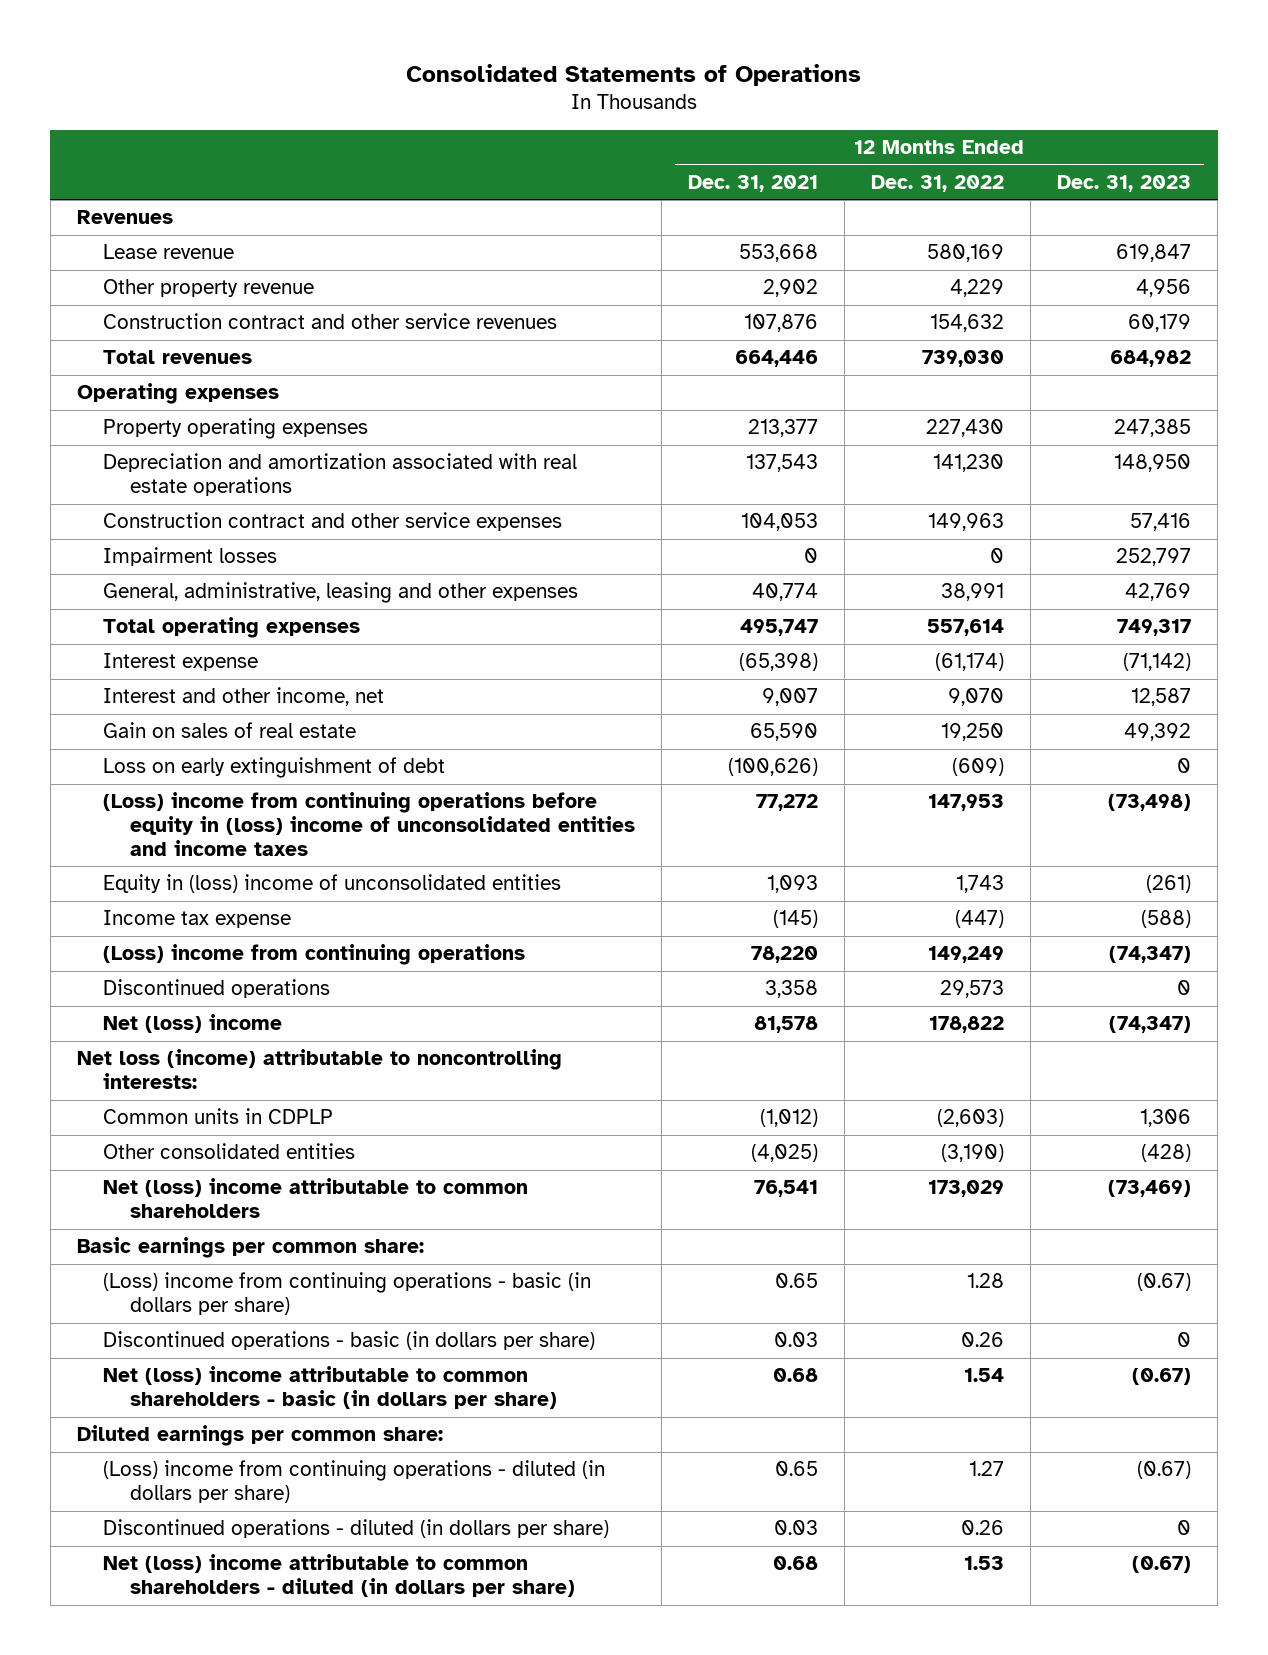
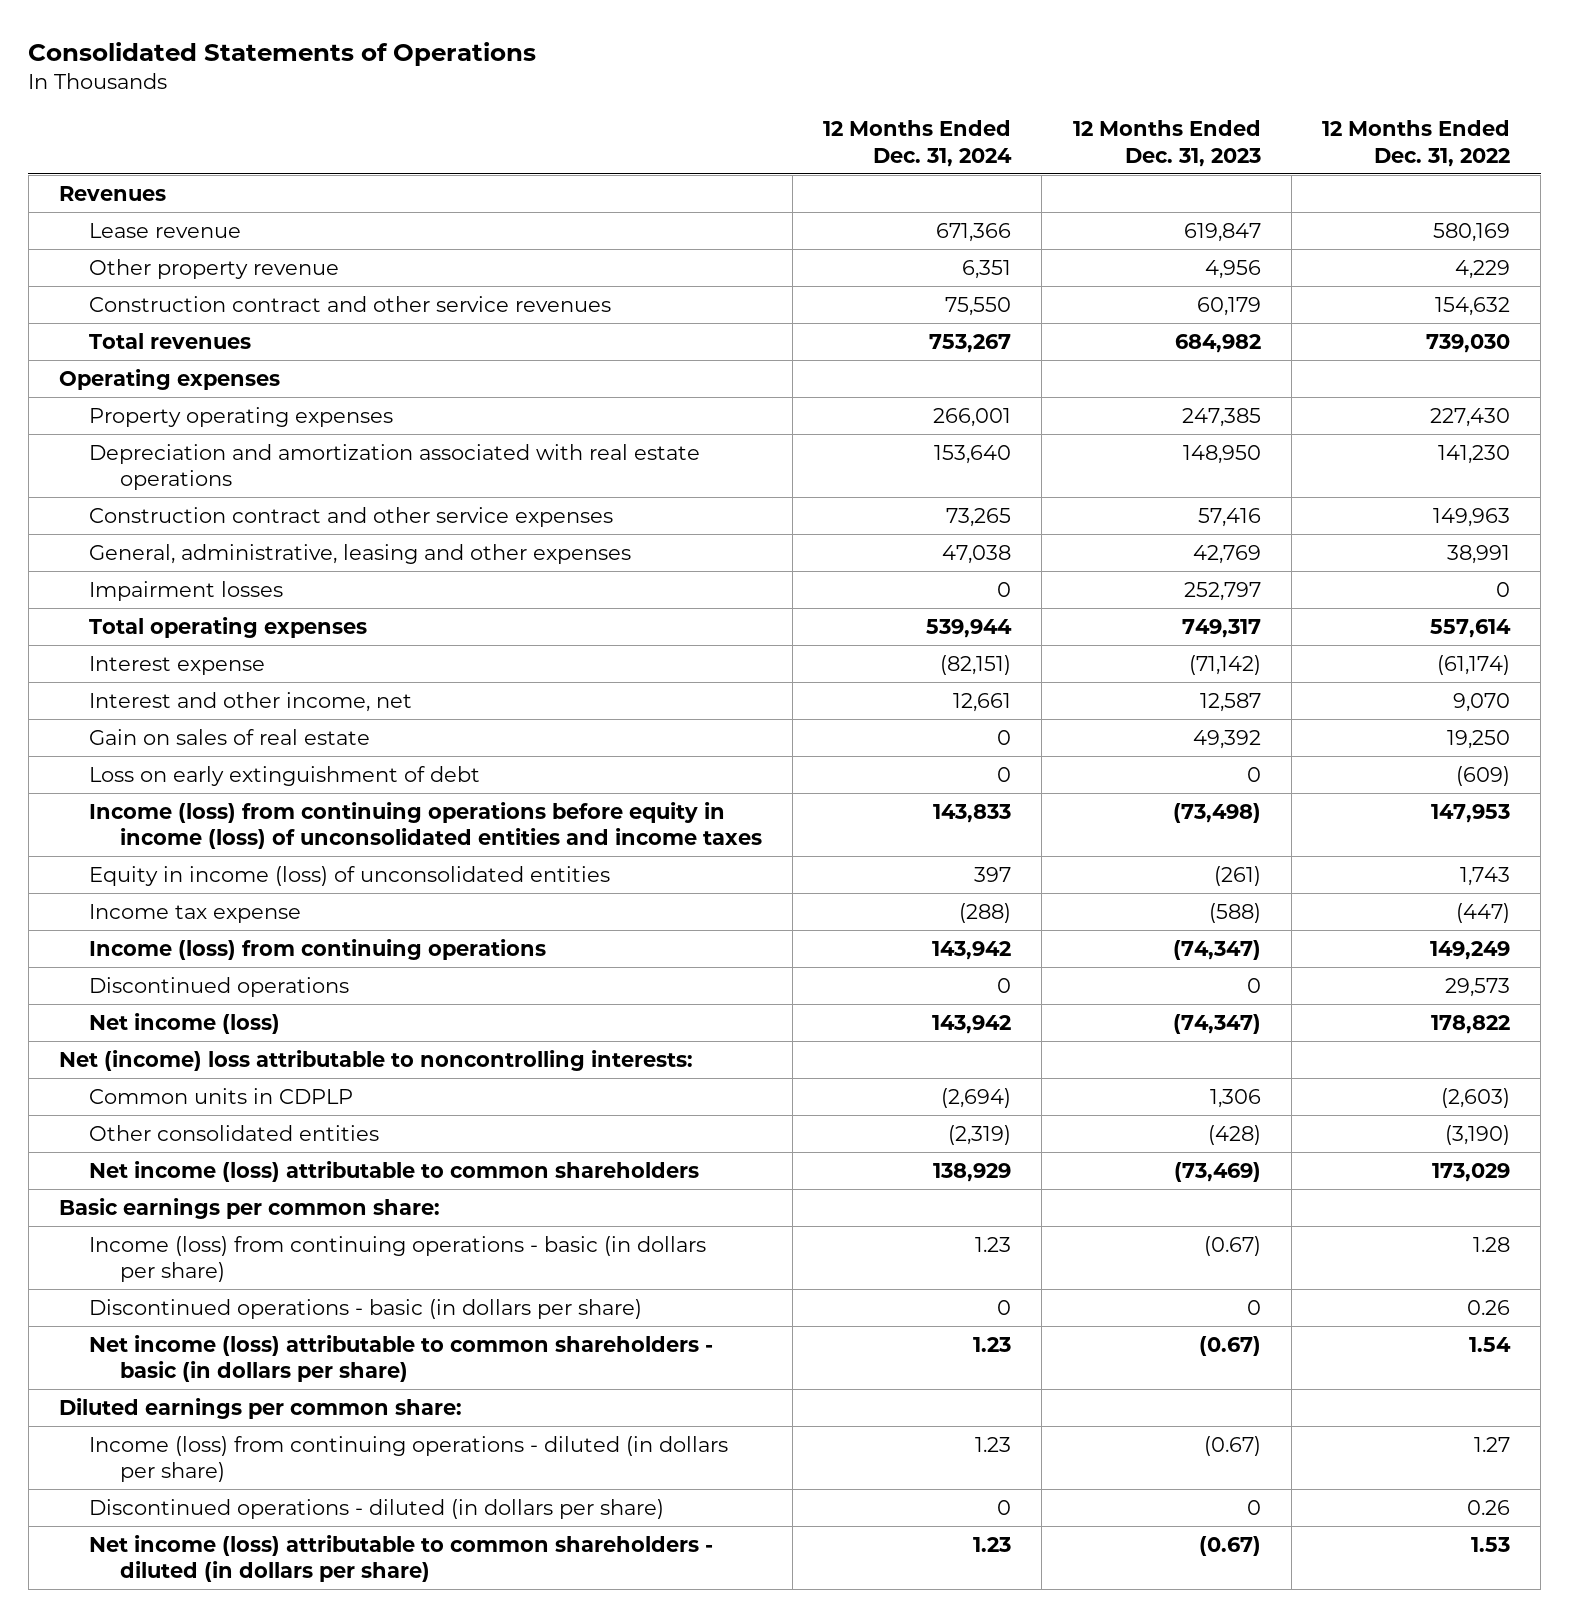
[687,174,818,192] Dec. 31, 2021 -> none
none -> [823,120,1013,167] 12 Months Ended Dec. 31, 2024
[103,547,278,567] Impairment losses -> [89,580,284,601] Impairment losses
[103,792,635,856] (Loss) income from continuing operations before equity in (loss) income of unconsolidated entities and income taxes -> [89,801,762,850] Income (loss) from continuing operations before equity in income (loss) of unconsolidated entities and income taxes
[103,874,562,894] Equity in (loss) income of unconsolidated entities -> [89,865,611,886] Equity in income (loss) of unconsolidated entities
[103,944,526,966] (Loss) income from continuing operations -> [89,938,547,960] Income (loss) from continuing operations
[103,1014,283,1034] Net (loss) income -> [89,1012,281,1034] Net income (loss)
[76,1049,562,1090] Net loss (income) attributable to noncontrolling interests: -> [58,1049,693,1071] Net (income) loss attributable to noncontrolling interests:
[103,1178,529,1219] Net (loss) income attributable to common shareholders -> [89,1160,700,1182] Net income (loss) attributable to common shareholders
[103,1272,592,1316] (Loss) income from continuing operations - basic (in dollars per share) -> [89,1235,707,1283] Income (loss) from continuing operations - basic (in dollars per share)
[103,1366,557,1410] Net (loss) income attributable to common shareholders - basic (in dollars per share) -> [89,1334,714,1383] Net income (loss) attributable to common shareholders - basic (in dollars per share)
[103,1460,606,1504] (Loss) income from continuing operations - diluted (in dollars per share) -> [89,1435,729,1483] Income (loss) from continuing operations - diluted (in dollars per share)
[103,1554,575,1598] Net (loss) income attributable to common shareholders - diluted (in dollars per share) -> [89,1534,714,1583] Net income (loss) attributable to common shareholders - diluted (in dollars per share)

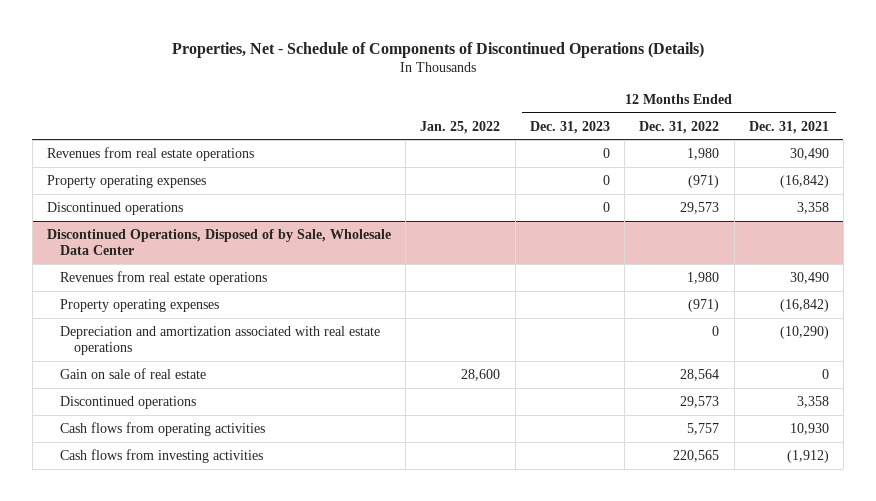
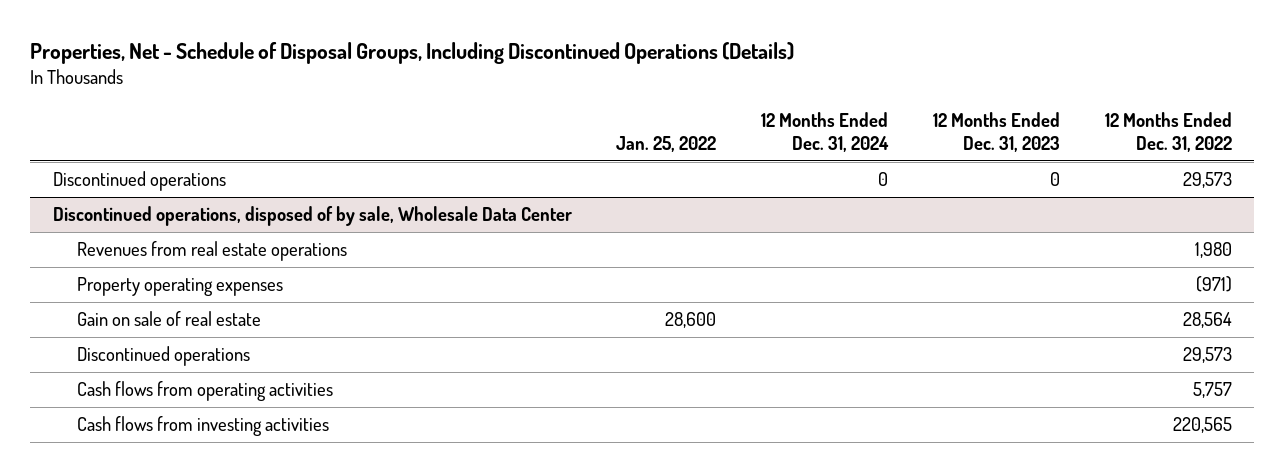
[171,41,704,58] Properties, Net - Schedule of Components of Discontinued Operations (Details) -> [30,41,795,64] Properties, Net - Schedule of Disposal Groups, Including Discontinued Operations (Details)
[748,120,829,134] Dec. 31, 2021 -> none
none -> [761,111,890,153] 12 Months Ended Dec. 31, 2024
[46,146,254,161] Revenues from real estate operations -> none
[46,174,206,188] Property operating expenses -> none
[46,228,391,255] Discontinued Operations, Disposed of by Sale, Wholesale Data Center -> [52,206,572,227] Discontinued operations, disposed of by sale, Wholesale Data Center
[60,325,381,355] Depreciation and amortization associated with real estate operations -> none

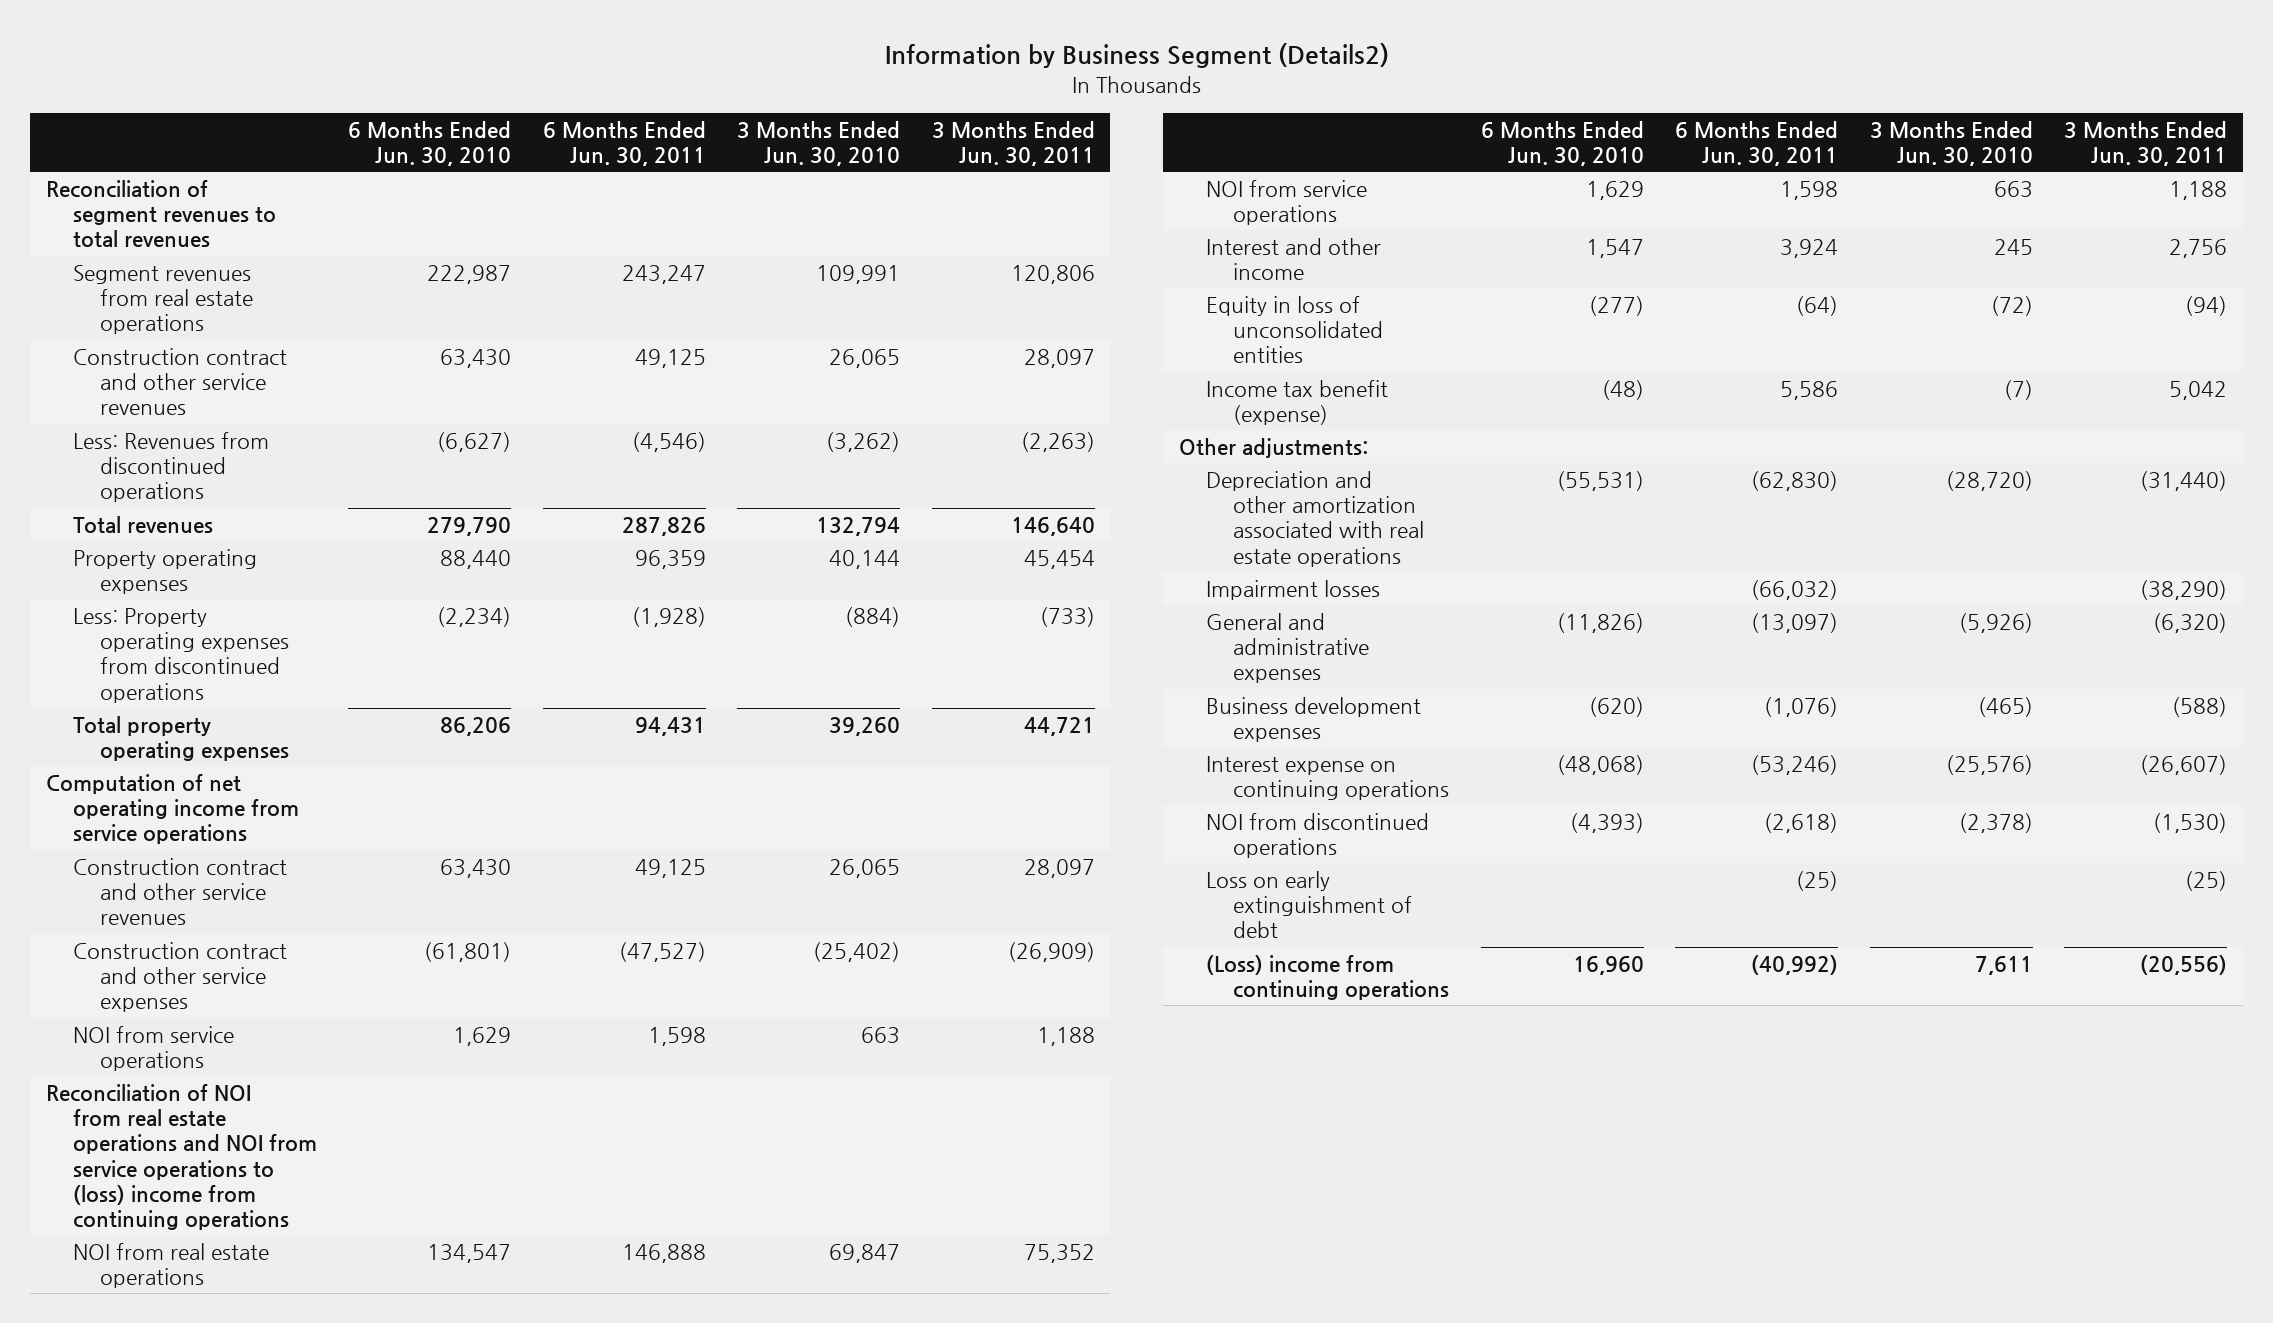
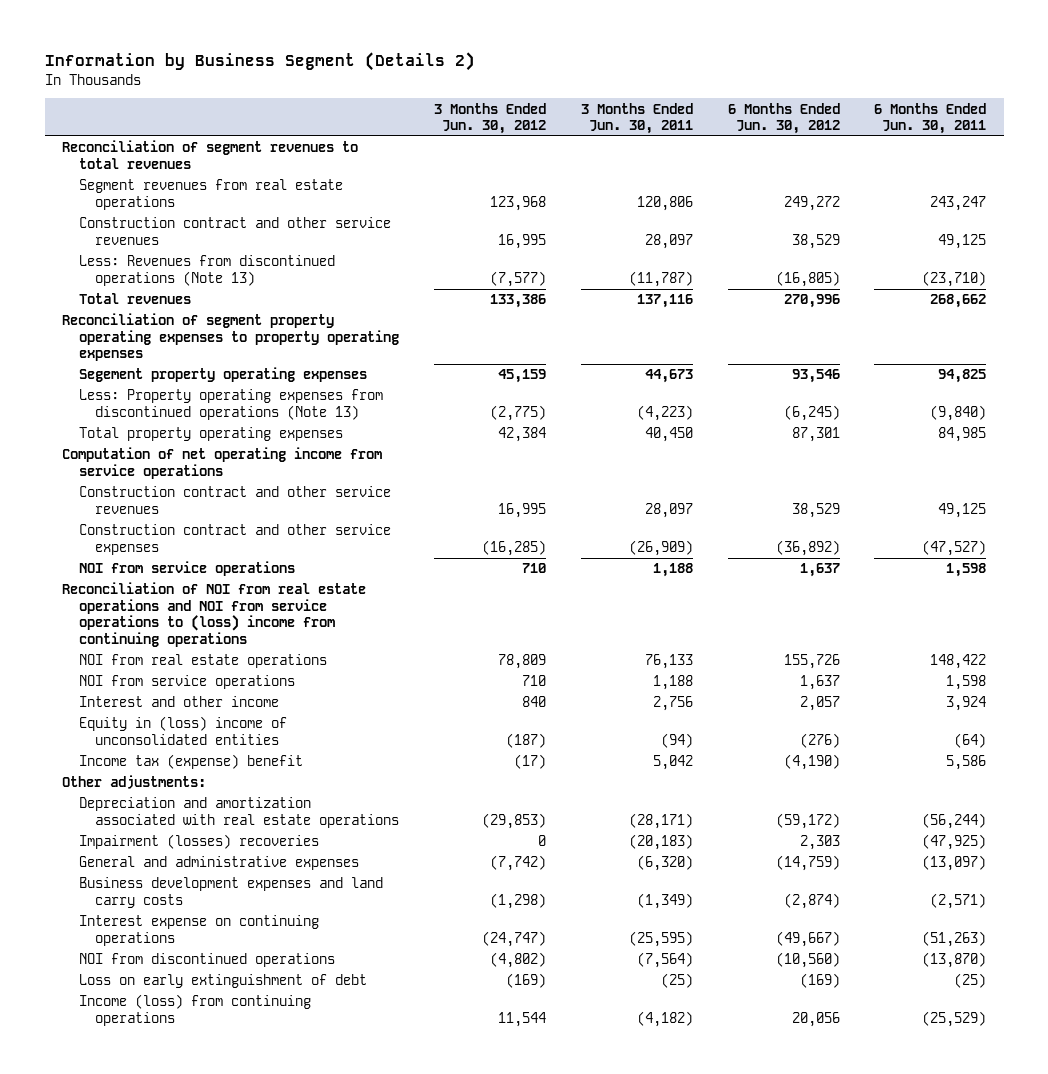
[884,43,1389,69] Information by Business Segment (Details2) -> [44,51,475,71] Information by Business Segment (Details 2)
[348,121,512,167] 6 Months Ended Jun. 30, 2010 -> none
[737,121,901,167] 3 Months Ended Jun. 30, 2010 -> none
none -> [433,102,546,135] 3 Months Ended Jun. 30, 2012
none -> [727,102,840,135] 6 Months Ended Jun. 30, 2012
[73,432,270,503] Less: Revenues from discontinued operations -> [78,255,335,286] Less: Revenues from discontinued operations (Note 13)
[631,432,706,453] (4,546) -> [922,270,987,287] (23,710)
[1020,432,1095,453] (2,263) -> [628,270,693,287] (11,787)
[621,517,706,537] 287,826 -> [930,294,987,309] 268,662
[1010,517,1095,537] 146,640 -> [636,294,693,309] 137,116
none -> [62,313,399,362] Reconciliation of segment property operating expenses to property operating expenses
[73,549,258,595] Property operating expenses -> [78,367,367,383] Segement property operating expenses
[634,550,706,570] 96,359 -> [938,369,987,384] 94,825
[1023,550,1095,570] 45,454 -> [644,369,693,384] 44,673
[73,608,290,703] Less: Property operating expenses from discontinued operations -> [78,389,383,420] Less: Property operating expenses from discontinued operations (Note 13)
[631,607,706,628] (1,928) -> [930,404,987,421] (9,840)
[1039,607,1095,628] (733) -> [636,404,693,421] (4,223)
[634,717,706,737] 94,431 -> [938,427,987,443] 84,985
[1023,717,1095,737] 44,721 -> [644,427,693,443] 40,450
[621,1244,706,1264] 146,888 -> [930,654,987,670] 148,422
[1023,1244,1095,1264] 75,352 -> [644,654,693,670] 76,133
[1205,296,1383,364] Equity in loss of unconsolidated entities -> [78,716,287,745] Equity in (loss) income of unconsolidated entities
[1205,380,1388,426] Income tax benefit (expense) -> [78,754,303,770] Income tax (expense) benefit
[1205,471,1424,567] Depreciation and other amortization associated with real estate operations -> [78,797,399,828] Depreciation and amortization associated with real estate operations
[1751,471,1839,492] (62,830) -> [922,812,987,829] (56,244)
[2140,471,2228,492] (31,440) -> [628,812,693,829] (28,171)
[1205,580,1380,601] Impairment losses -> [78,834,319,850] Impairment (losses) recoveries
[1751,580,1839,601] (66,032) -> [922,834,987,851] (47,925)
[2140,580,2228,601] (38,290) -> [628,834,693,851] (20,183)
[1205,697,1421,743] Business development expenses -> none
none -> [78,877,383,908] Business development expenses and land carry costs
[1751,755,1839,776] (53,246) -> [922,930,987,947] (51,263)
[2140,755,2228,776] (26,607) -> [628,930,693,947] (25,595)
[1764,813,1839,834] (2,618) -> [922,952,987,969] (13,870)
[2153,813,2228,834] (1,530) -> [636,952,693,969] (7,564)
[1205,955,1449,1001] (Loss) income from continuing operations -> [78,994,311,1026] Income (loss) from continuing operations
[1751,955,1839,976] (40,992) -> [922,1010,987,1027] (25,529)
[2140,955,2228,976] (20,556) -> [636,1010,693,1027] (4,182)

